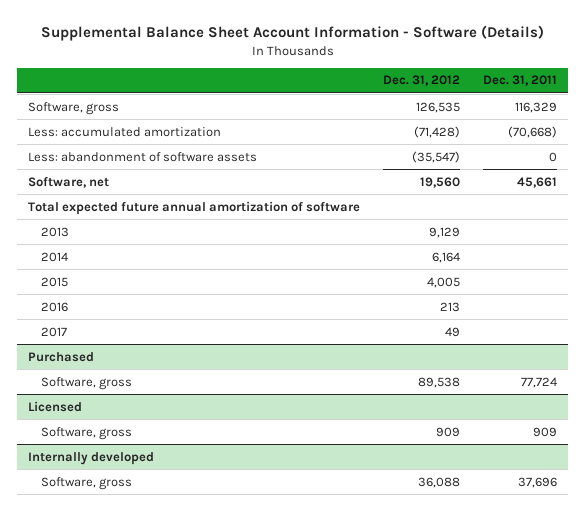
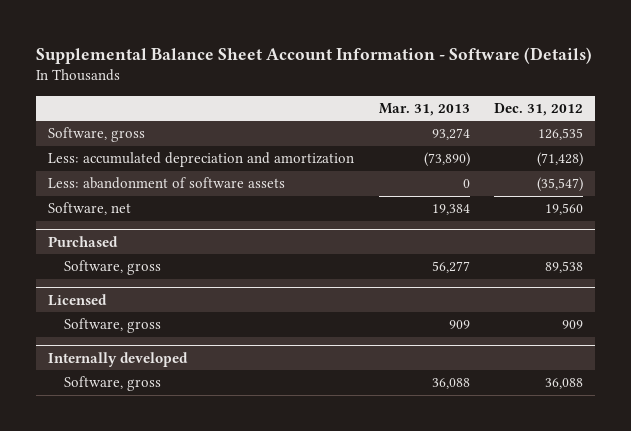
[482,75,557,87] Dec. 31, 2011 -> none
none -> [378,102,470,116] Mar. 31, 2013
[28,126,222,137] Less: accumulated amortization -> [48,152,355,168] Less: accumulated depreciation and amortization
[28,200,361,215] Total expected future annual amortization of software -> none
[40,226,69,237] 2013 -> none
[40,251,68,262] 2014 -> none
[40,276,68,287] 2015 -> none
[40,301,68,312] 2016 -> none
[40,326,67,337] 2017 -> none

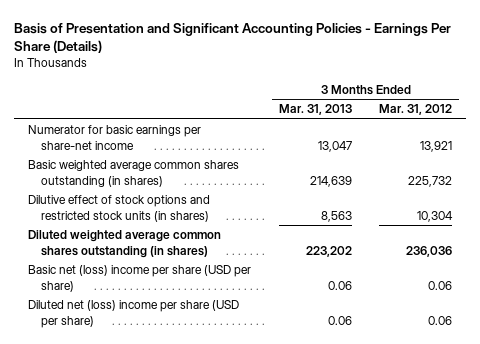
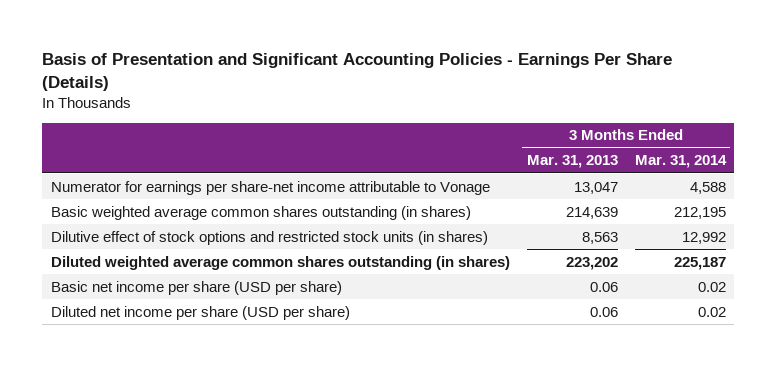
[379,104,453,116] Mar. 31, 2012 -> none
none -> [634,155,727,169] Mar. 31, 2014
[28,125,202,150] Numerator for basic earnings per share-net income -> [50,180,490,195] Numerator for earnings per share-net income attributable to Vonage
[28,265,252,292] Basic net (loss) income per share (USD per share) -> [50,280,342,295] Basic net income per share (USD per share)
[28,300,240,328] Diluted net (loss) income per share (USD per share) -> [50,305,350,320] Diluted net income per share (USD per share)

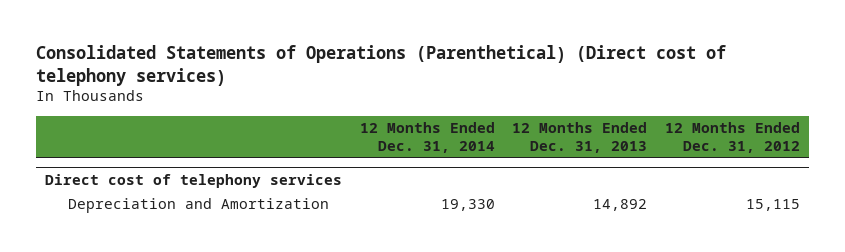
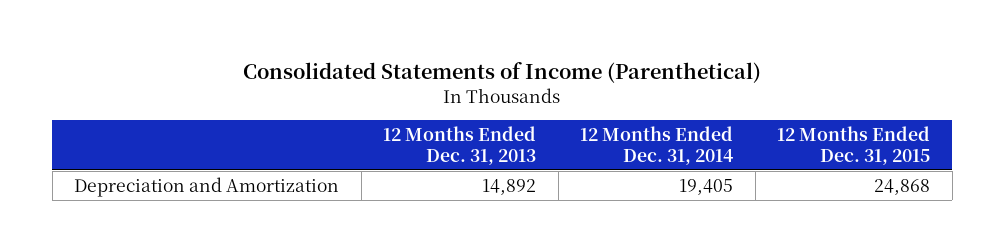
[36,44,727,86] Consolidated Statements of Operations (Parenthetical) (Direct cost of telephony services) -> [243,62,762,84] Consolidated Statements of Income (Parenthetical)
[665,122,801,154] 12 Months Ended Dec. 31, 2012 -> none
none -> [777,126,931,165] 12 Months Ended Dec. 31, 2015
[44,174,342,189] Direct cost of telephony services -> none
[440,199,495,212] 19,330 -> [679,178,734,195] 19,405

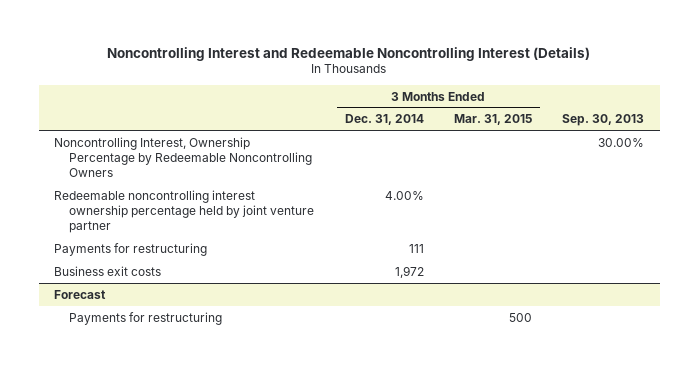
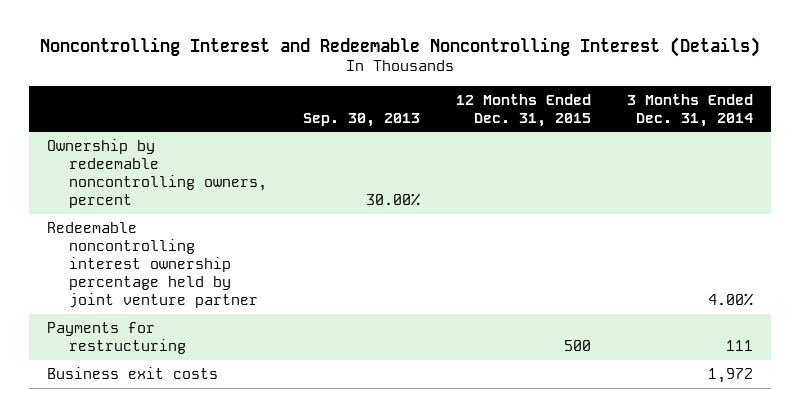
[454,114,533,126] Mar. 31, 2015 -> none
none -> [455,93,591,127] 12 Months Ended Dec. 31, 2015
[54,136,313,177] Noncontrolling Interest, Ownership Percentage by Redeemable Noncontrolling Owners -> [47,138,267,208] Ownership by redeemable noncontrolling owners, percent
[54,289,107,299] Forecast -> none
[69,311,223,325] Payments for restructuring -> none

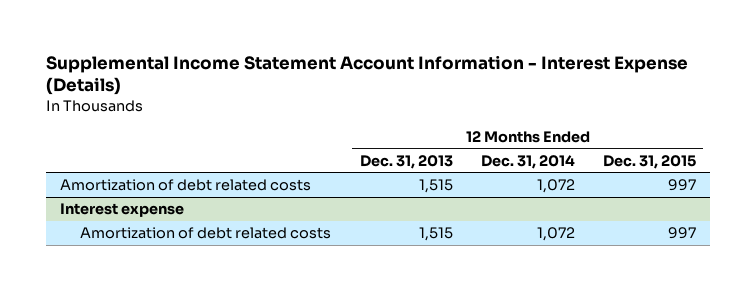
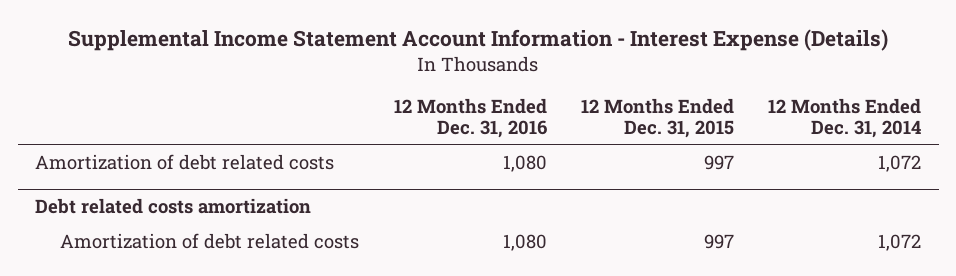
[359,155,453,170] Dec. 31, 2013 -> none
none -> [393,97,547,138] 12 Months Ended Dec. 31, 2016
[60,203,185,218] Interest expense -> [34,198,311,215] Debt related costs amortization

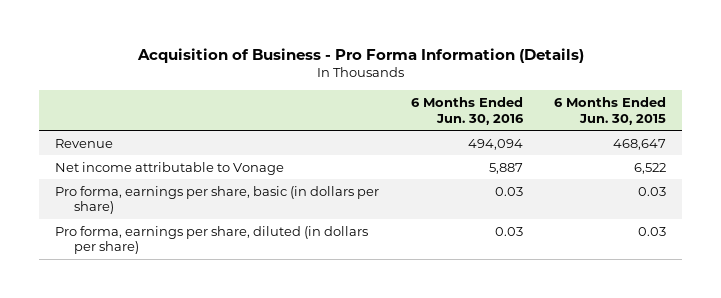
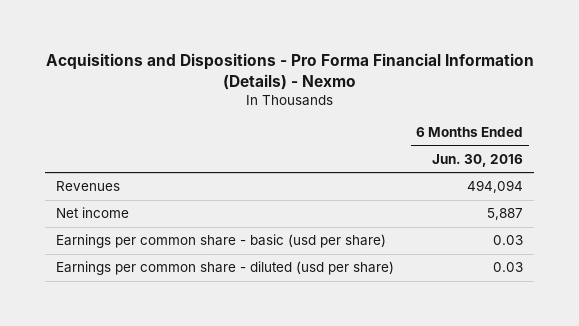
[136,47,584,63] Acquisition of Business - Pro Forma Information (Details) -> [45,53,534,90] Acquisitions and Dispositions - Pro Forma Financial Information (Details) - Nexmo
[554,97,667,125] 6 Months Ended Jun. 30, 2015 -> none
[55,138,114,148] Revenue -> [56,181,121,192] Revenues
[55,161,285,175] Net income attributable to Vonage -> [56,207,130,219] Net income
[55,185,380,215] Pro forma, earnings per share, basic (in dollars per share) -> [56,234,387,249] Earnings per common share - basic (usd per share)
[55,225,369,255] Pro forma, earnings per share, diluted (in dollars per share) -> [56,261,395,276] Earnings per common share - diluted (usd per share)

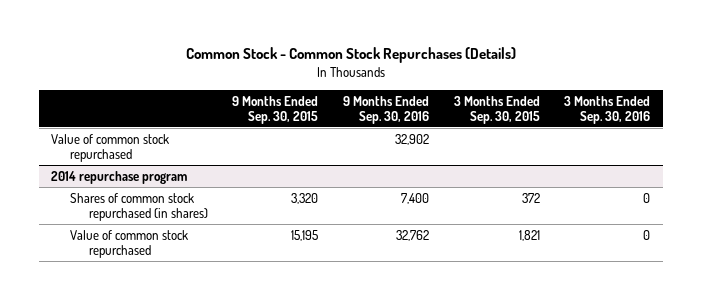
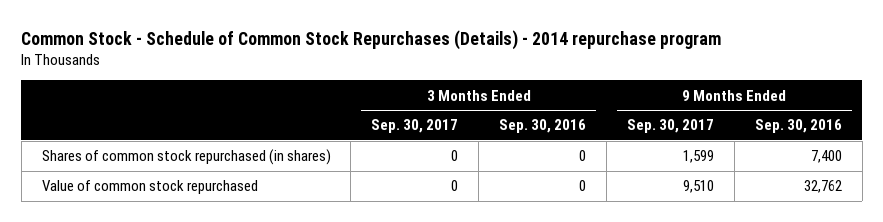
[185,47,516,64] Common Stock - Common Stock Repurchases (Details) -> [21,29,722,50] Common Stock - Schedule of Common Stock Repurchases (Details) - 2014 repurchase program
[232,95,319,124] 9 Months Ended Sep. 30, 2015 -> none
[453,95,540,124] 3 Months Ended Sep. 30, 2015 -> none
none -> [371,119,459,134] Sep. 30, 2017
none -> [626,119,714,134] Sep. 30, 2017
[51,133,170,162] Value of common stock repurchased -> none
[51,170,188,184] 2014 repurchase program -> none

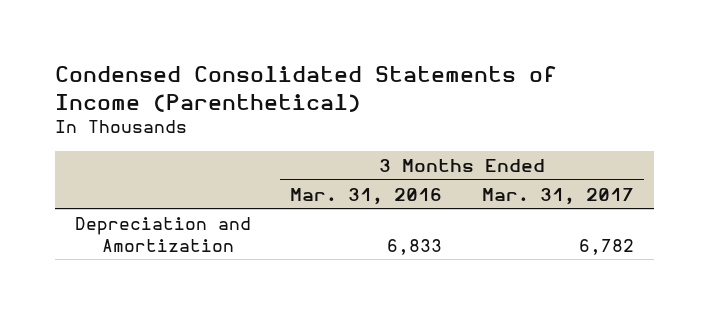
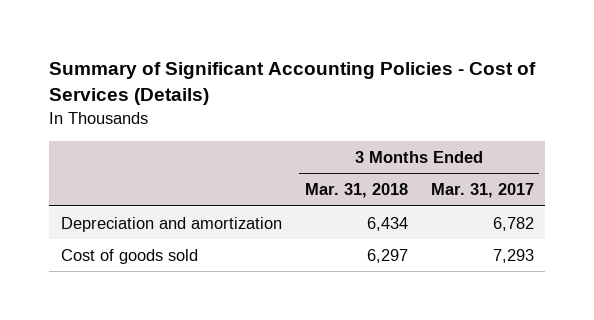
[54,66,557,112] Condensed Consolidated Statements of Income (Parenthetical) -> [49,62,537,106] Summary of Significant Accounting Policies - Cost of Services (Details)
[290,187,443,205] Mar. 31, 2016 -> none
none -> [304,183,408,199] Mar. 31, 2018
[74,216,251,252] Depreciation and Amortization -> [60,217,282,233] Depreciation and amortization
none -> [60,249,198,265] Cost of goods sold

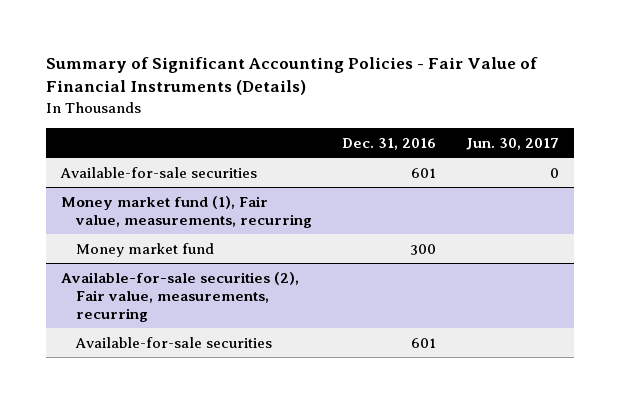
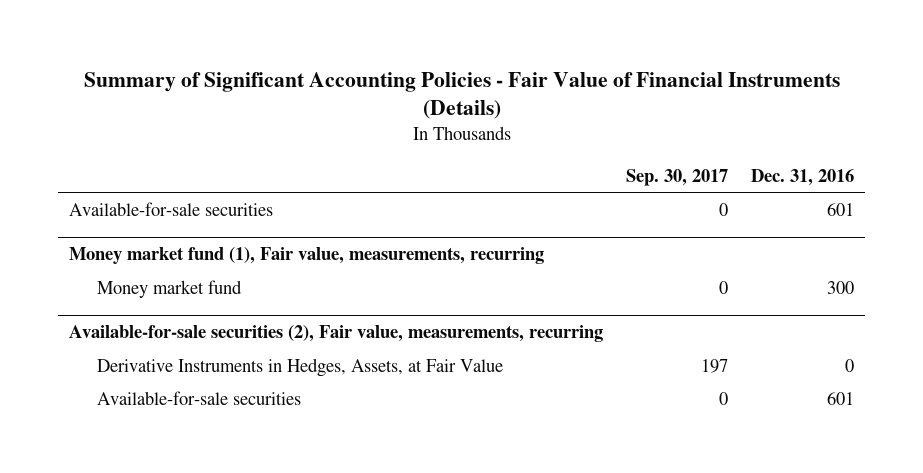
[466,137,560,150] Jun. 30, 2017 -> none
none -> [626,168,729,186] Sep. 30, 2017
none -> [96,357,503,377] Derivative Instruments in Hedges, Assets, at Fair Value

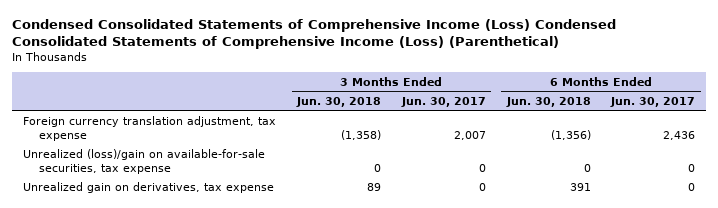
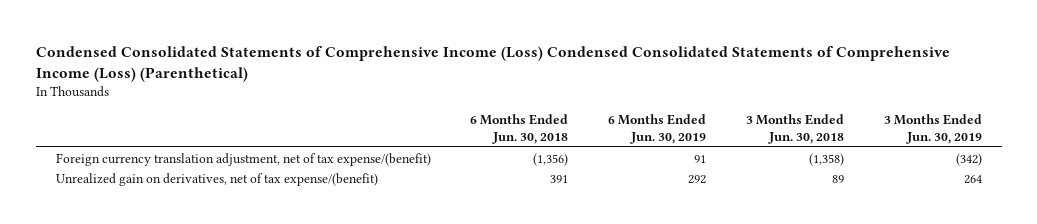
[400,96,486,107] Jun. 30, 2017 -> none
[610,96,696,107] Jun. 30, 2017 -> none
none -> [608,114,707,144] 6 Months Ended Jun. 30, 2019
none -> [883,114,982,144] 3 Months Ended Jun. 30, 2019
[22,148,265,174] Unrealized (loss)/gain on available-for-sale securities, tax expense -> none
[22,115,276,141] Foreign currency translation adjustment, tax expense -> [55,152,431,166] Foreign currency translation adjustment, net of tax expense/(benefit)
[22,181,274,193] Unrealized gain on derivatives, tax expense -> [55,172,378,186] Unrealized gain on derivatives, net of tax expense/(benefit)

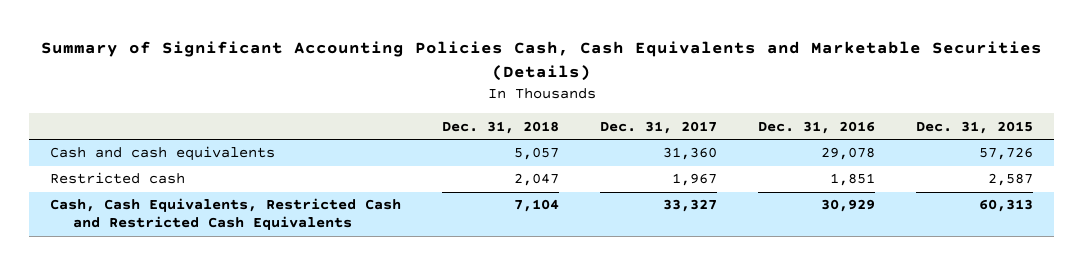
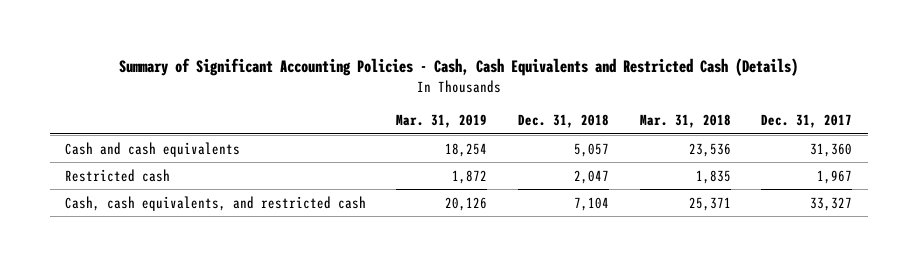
[40,41,1042,82] Summary of Significant Accounting Policies Cash, Cash Equivalents and Marketable Securities (Details) -> [118,58,798,77] Summary of Significant Accounting Policies - Cash, Cash Equivalents and Restricted Cash (Details)
[758,120,876,134] Dec. 31, 2016 -> none
[916,120,1034,134] Dec. 31, 2015 -> none
none -> [396,114,488,129] Mar. 31, 2019
none -> [639,114,731,129] Mar. 31, 2018
[49,198,401,231] Cash, Cash Equivalents, Restricted Cash and Restricted Cash Equivalents -> [64,195,366,211] Cash, cash equivalents, and restricted cash

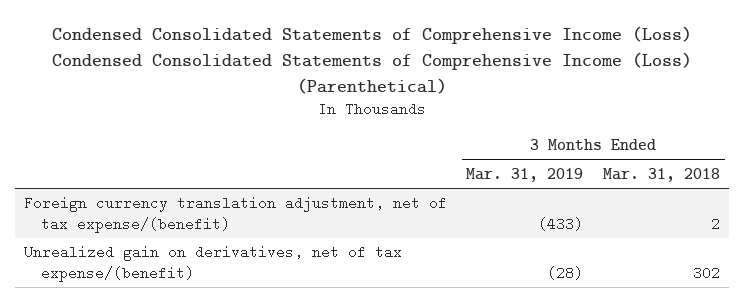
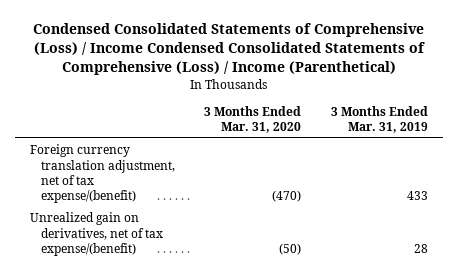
[51,26,692,94] Condensed Consolidated Statements of Comprehensive Income (Loss) Condensed Consolidated Statements of Comprehensive Income (Loss) (Parenthetical) -> [33,23,426,76] Condensed Consolidated Statements of Comprehensive (Loss) / Income Condensed Consolidated Statements of Comprehensive (Loss) / Income (Parenthetical)
[602,167,720,182] Mar. 31, 2018 -> none
none -> [204,105,302,134] 3 Months Ended Mar. 31, 2020
[538,216,584,231] (433) -> [407,191,429,201] 433
[547,265,584,280] (28) -> [414,243,429,253] 28

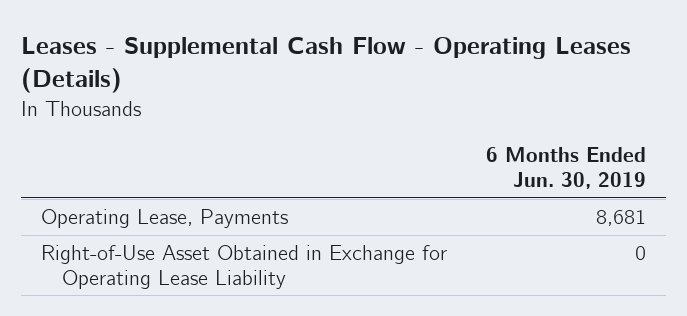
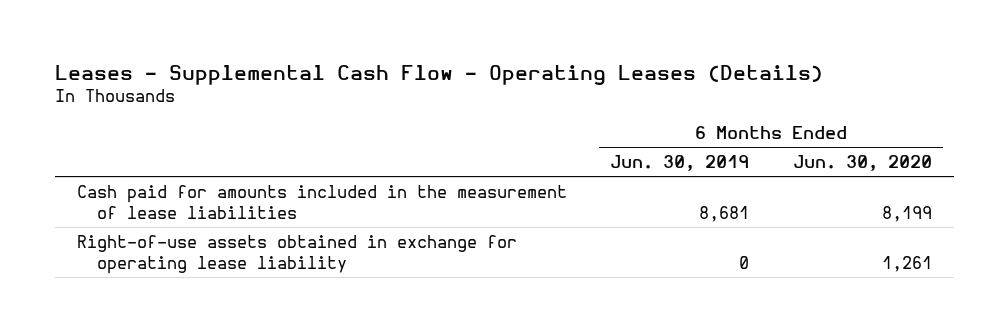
none -> [792,155,932,172] Jun. 30, 2020
[41,209,289,229] Operating Lease, Payments -> [76,184,567,219] Cash paid for amounts included in the measurement of lease liabilities
[41,245,448,289] Right-of-Use Asset Obtained in Exchange for Operating Lease Liability -> [76,234,517,274] Right-of-use assets obtained in exchange for operating lease liability

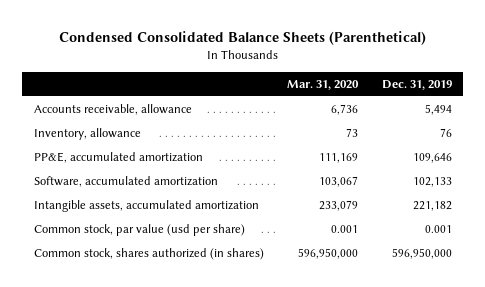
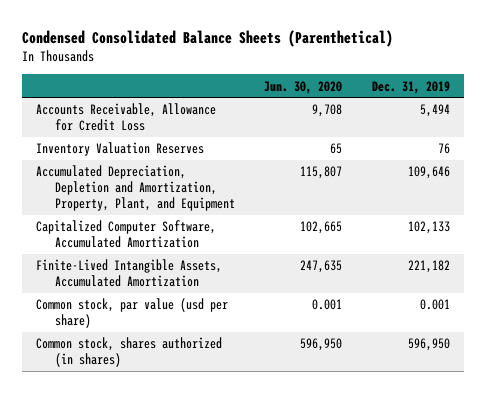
[287,79,360,90] Mar. 31, 2020 -> none
none -> [264,80,343,94] Jun. 30, 2020
[33,104,192,116] Accounts receivable, allowance -> [36,103,217,131] Accounts Receivable, Allowance for Credit Loss
[33,128,141,141] Inventory, allowance -> [36,142,205,157] Inventory Valuation Reserves
[33,152,203,164] PP&E, accumulated amortization -> [36,165,235,211] Accumulated Depreciation, Depletion and Amortization, Property, Plant, and Equipment
[33,176,218,188] Software, accumulated amortization -> [36,220,217,248] Capitalized Computer Software, Accumulated Amortization
[33,200,259,213] Intangible assets, accumulated amortization -> [36,259,223,287] Finite-Lived Intangible Assets, Accumulated Amortization
[391,248,452,260] 596,950,000 -> [407,338,450,352] 596,950

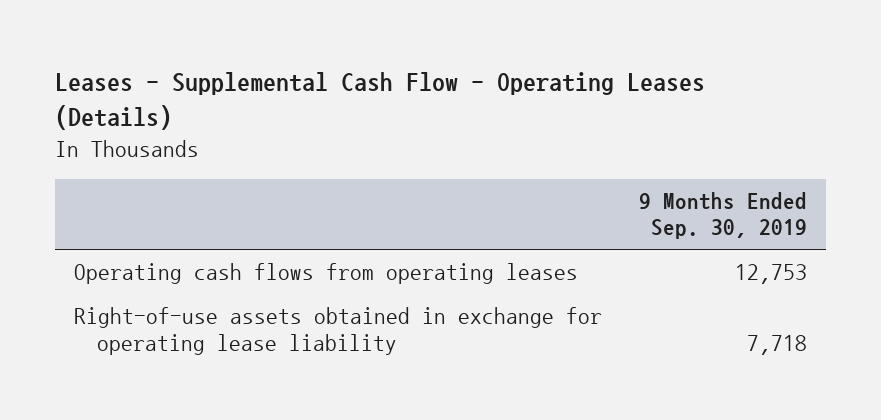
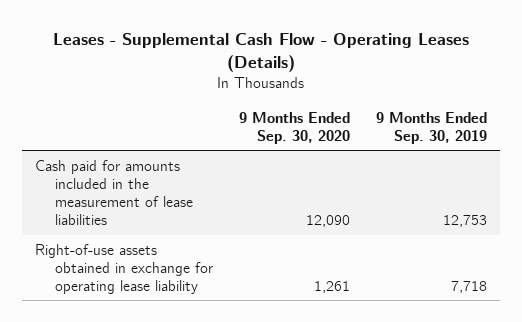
none -> [239,111,351,144] 9 Months Ended Sep. 30, 2020
[73,263,578,285] Operating cash flows from operating leases -> [34,159,194,226] Cash paid for amounts included in the measurement of lease liabilities

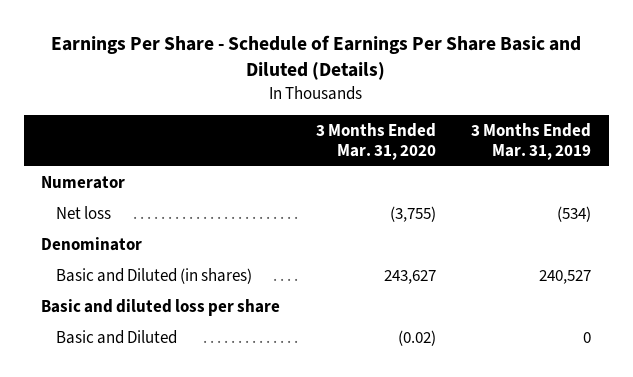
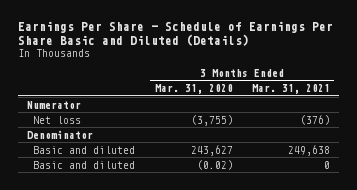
[471,123,592,161] 3 Months Ended Mar. 31, 2019 -> none
none -> [251,84,330,95] Mar. 31, 2021
[41,298,281,316] Basic and diluted loss per share -> none
[56,267,253,284] Basic and Diluted (in shares) -> [33,145,136,154] Basic and diluted
[56,329,178,344] Basic and Diluted -> [33,160,136,169] Basic and diluted

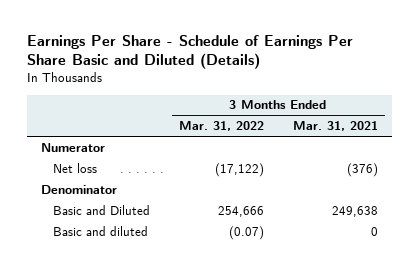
[154,84,233,95] Mar. 31, 2020 -> none
none -> [178,121,264,132] Mar. 31, 2022
[33,145,136,154] Basic and diluted -> [52,204,150,215] Basic and Diluted

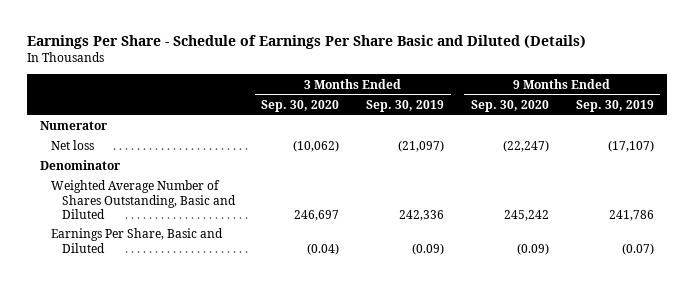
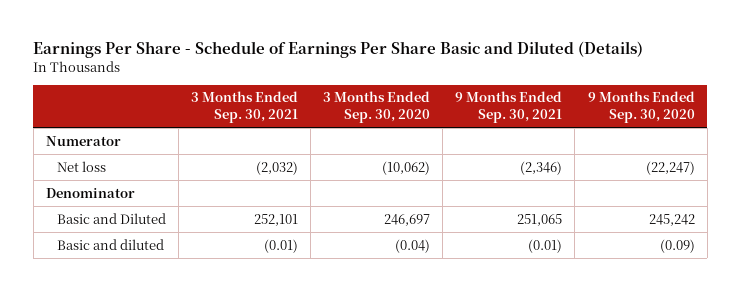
[366,100,445,113] Sep. 30, 2019 -> none
[575,100,654,113] Sep. 30, 2019 -> none
none -> [190,91,298,124] 3 Months Ended Sep. 30, 2021
none -> [455,91,563,124] 9 Months Ended Sep. 30, 2021
[51,180,236,219] Weighted Average Number of Shares Outstanding, Basic and Diluted -> [56,212,166,224] Basic and Diluted
[51,228,224,253] Earnings Per Share, Basic and Diluted -> [56,238,164,250] Basic and diluted

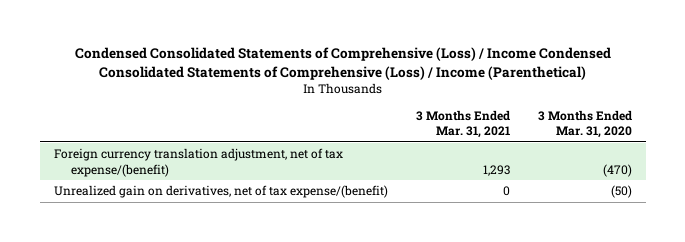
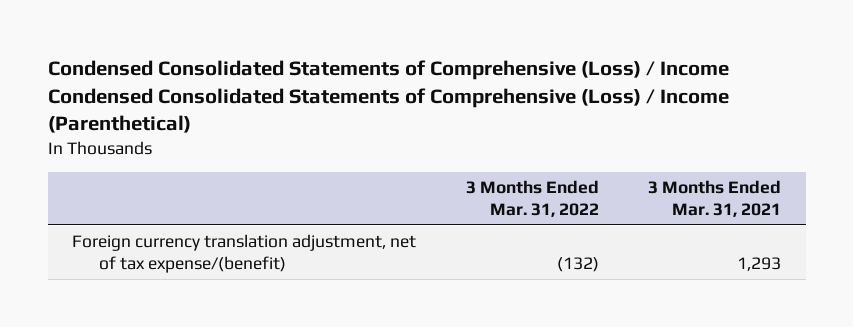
[537,109,632,139] 3 Months Ended Mar. 31, 2020 -> none
none -> [465,180,599,218] 3 Months Ended Mar. 31, 2022
[53,185,388,199] Unrealized gain on derivatives, net of tax expense/(benefit) -> none

